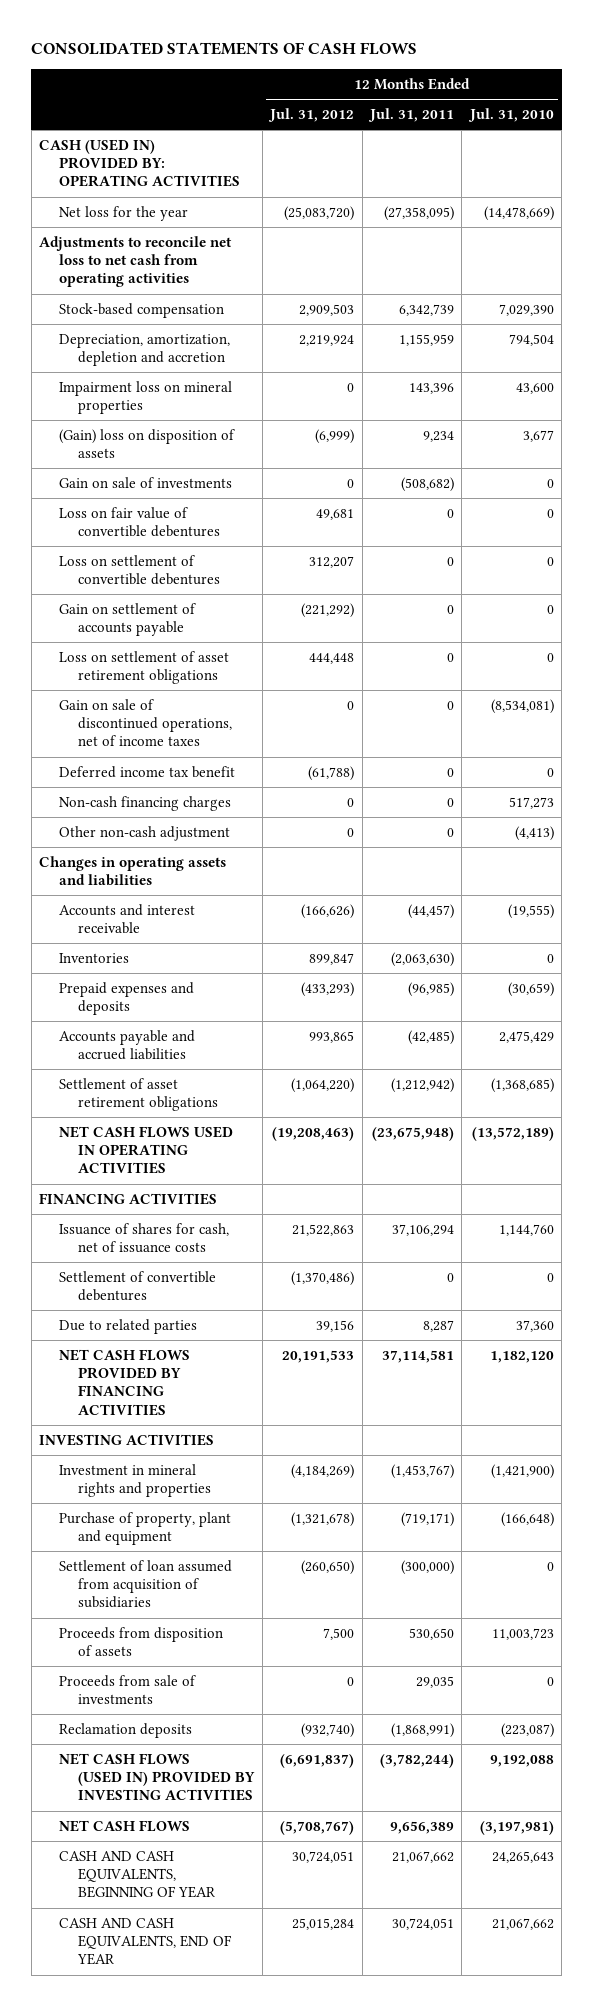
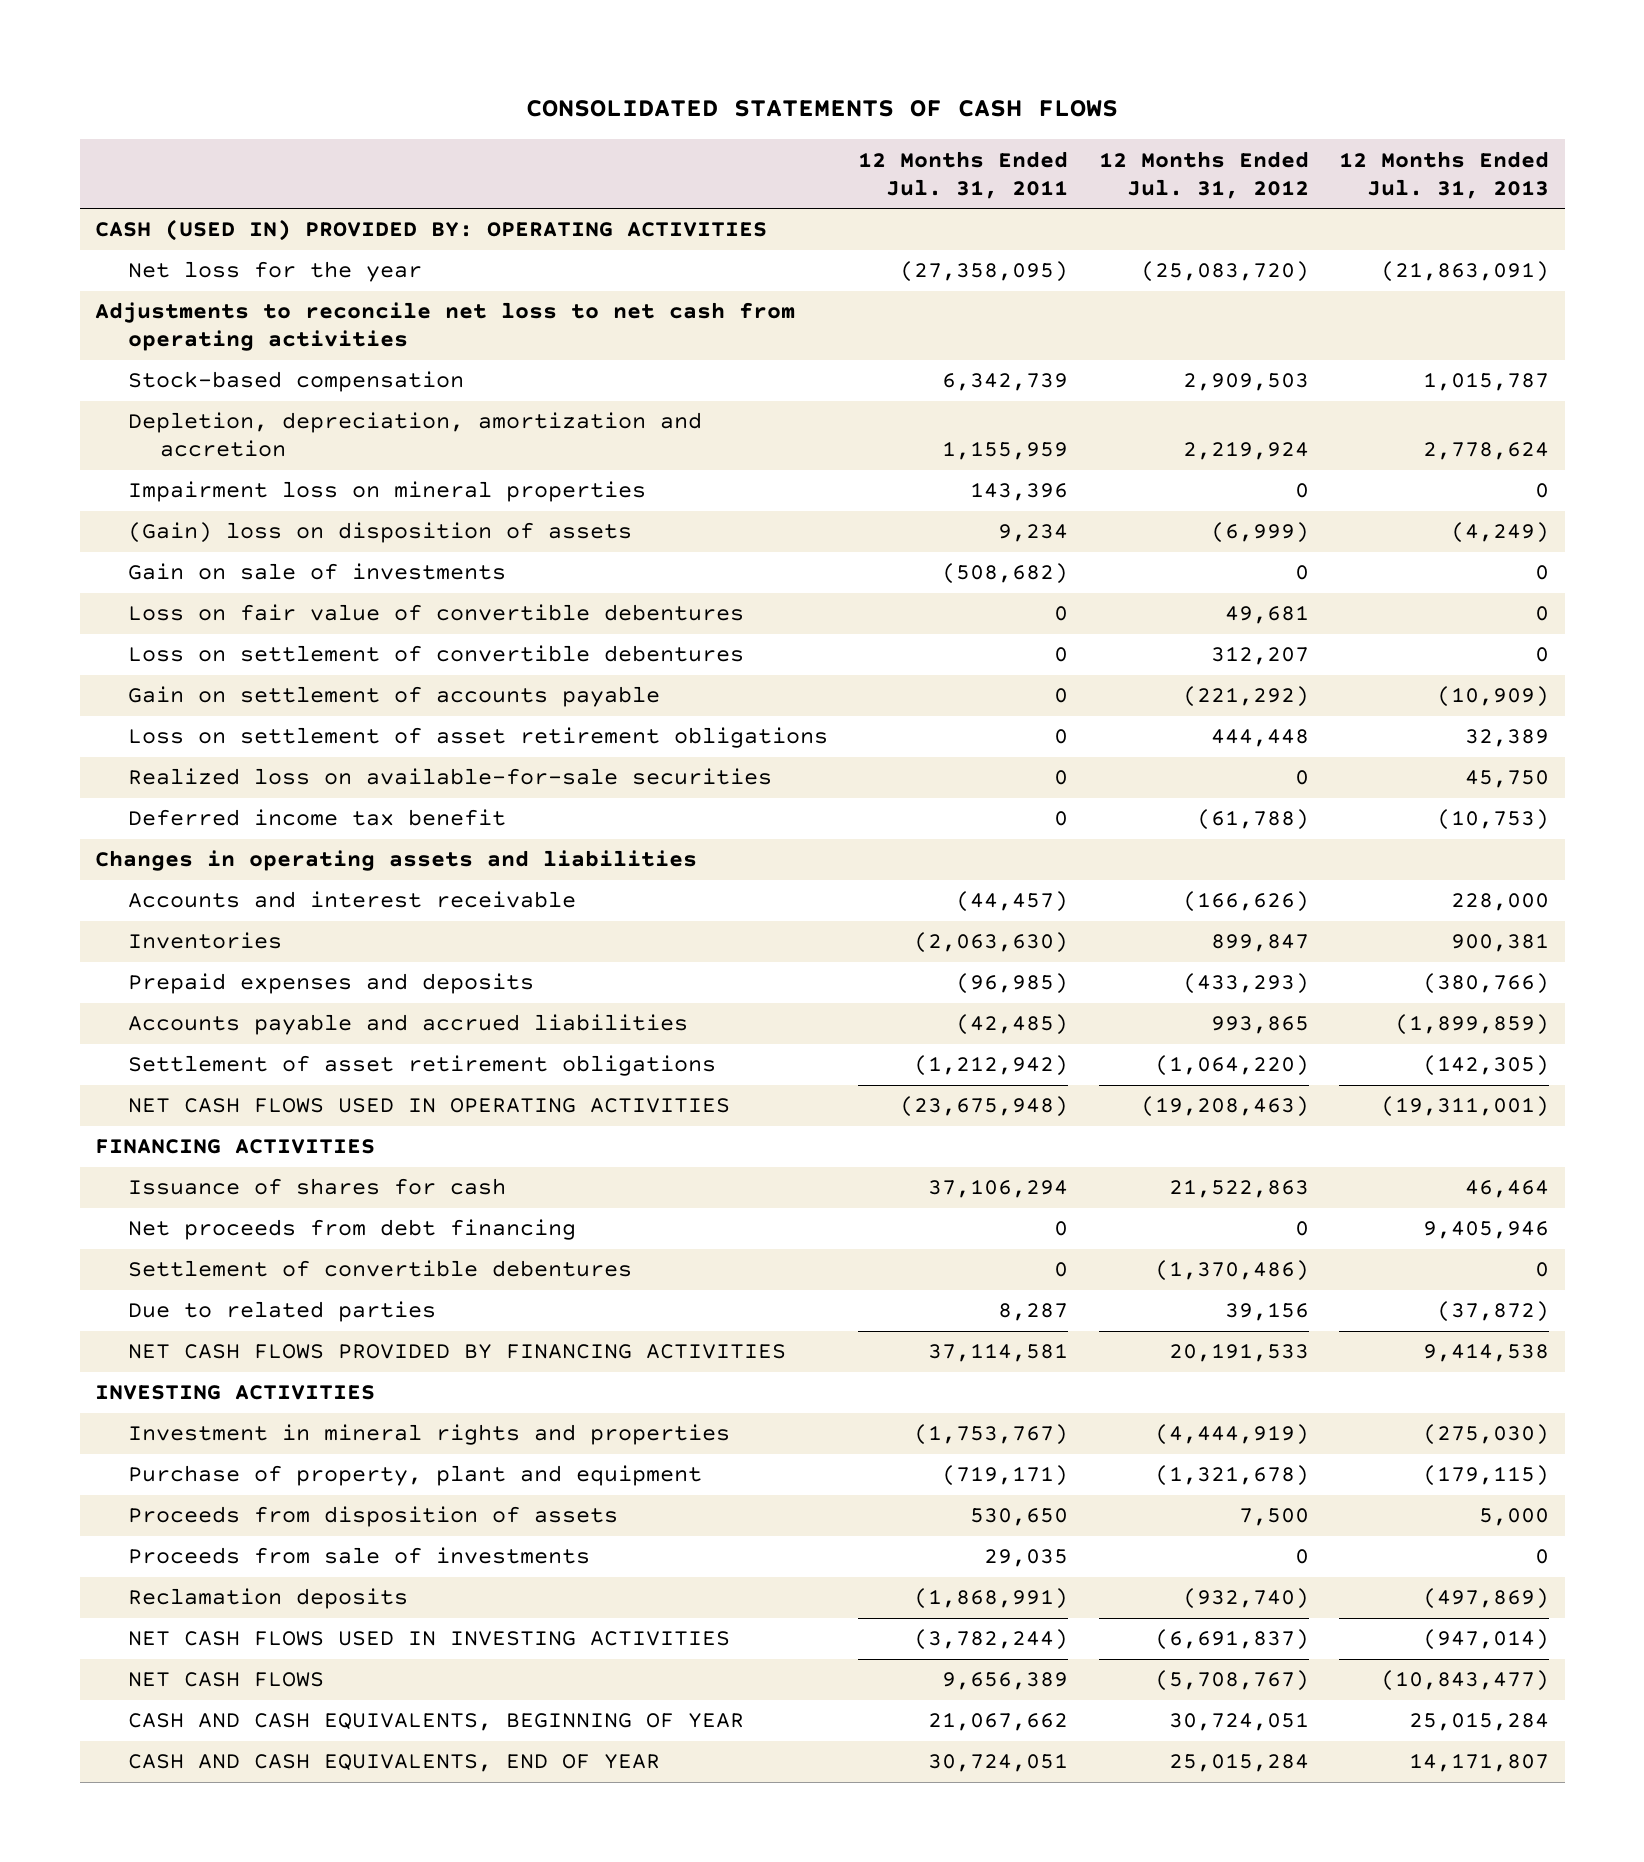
[467,107,554,122] Jul. 31, 2010 -> none
none -> [1339,150,1550,199] 12 Months Ended Jul. 31, 2013
[58,333,230,367] Depreciation, amortization, depletion and accretion -> [127,412,702,458] Depletion, depreciation, amortization and accretion
[58,698,233,747] Gain on sale of discontinued operations, net of income taxes -> none
none -> [127,768,772,786] Realized loss on available-for-sale securities
[58,795,231,811] Non-cash financing charges -> none
[58,825,230,841] Other non-cash adjustment -> none
[58,1222,229,1254] Issuance of shares for cash, net of issuance costs -> [127,1178,506,1196] Issuance of shares for cash
none -> [127,1219,576,1241] Net proceeds from debt financing
[291,1463,355,1479] (4,184,269) -> [1154,1424,1309,1446] (4,444,919)
[391,1463,455,1479] (1,453,767) -> [914,1424,1069,1446] (1,753,767)
[58,1559,232,1609] Settlement of loan assumed from acquisition of subsidiaries -> none
[58,1752,256,1802] NET CASH FLOWS (USED IN) PROVIDED BY INVESTING ACTIVITIES -> [127,1631,730,1647] NET CASH FLOWS USED IN INVESTING ACTIVITIES

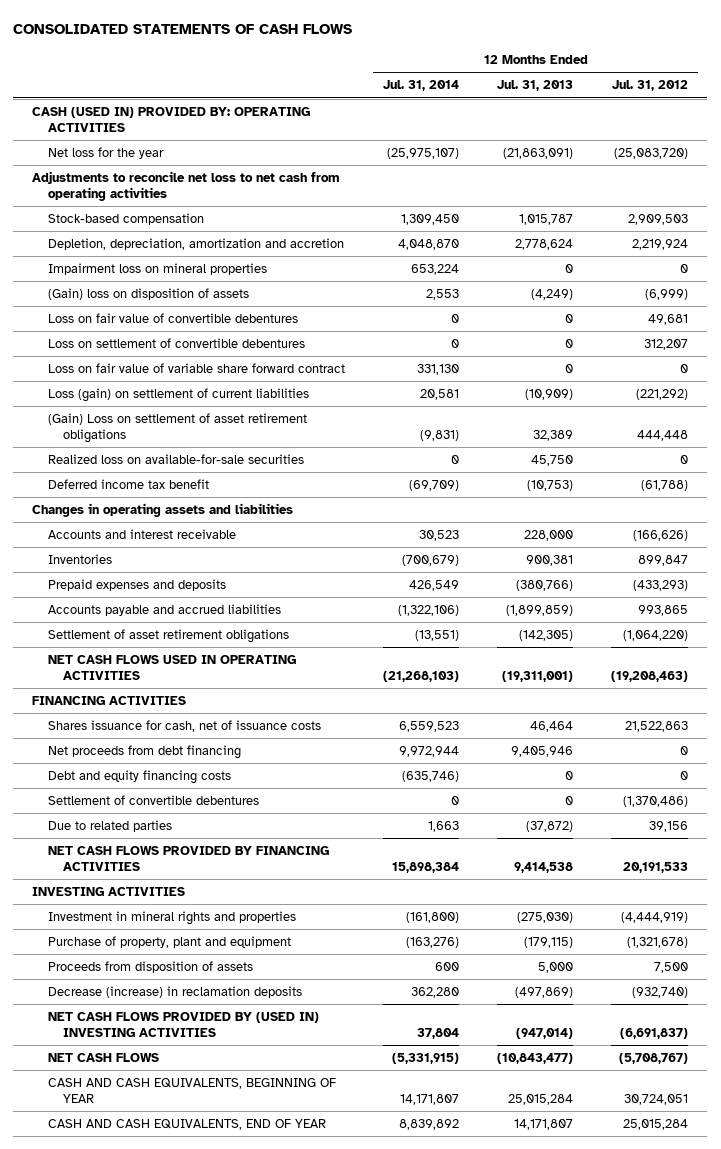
[858,150,1069,199] 12 Months Ended Jul. 31, 2011 -> none
none -> [382,80,459,92] Jul. 31, 2014
[127,563,506,581] Gain on sale of investments -> none
none -> [47,363,345,374] Loss on fair value of variable share forward contract
[127,686,660,708] Gain on settlement of accounts payable -> [47,388,309,403] Loss (gain) on settlement of current liabilities
[127,727,828,749] Loss on settlement of asset retirement obligations -> [47,413,307,443] (Gain) Loss on settlement of asset retirement obligations
[127,1178,506,1196] Issuance of shares for cash -> [47,720,321,733] Shares issuance for cash, net of issuance costs
none -> [47,770,231,785] Debt and equity financing costs
[127,1547,590,1565] Proceeds from sale of investments -> none
[127,1588,408,1610] Reclamation deposits -> [47,986,302,999] Decrease (increase) in reclamation deposits
[127,1631,730,1647] NET CASH FLOWS USED IN INVESTING ACTIVITIES -> [47,1012,319,1037] NET CASH FLOWS PROVIDED BY (USED IN) INVESTING ACTIVITIES

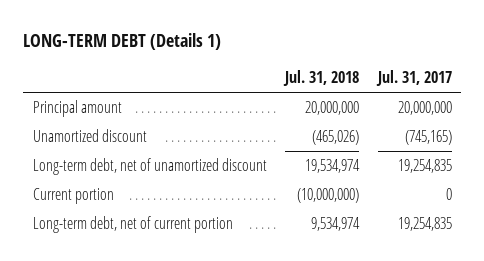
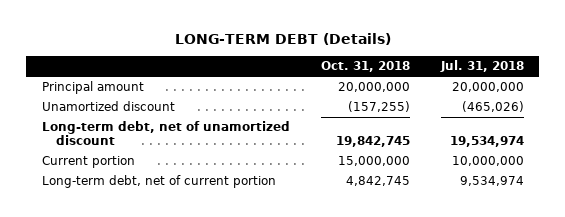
[23,33,222,51] LONG-TERM DEBT (Details 1) -> [174,33,391,46] LONG-TERM DEBT (Details)
[375,69,452,86] Jul. 31, 2017 -> none
none -> [320,61,410,73] Oct. 31, 2018
[297,188,360,204] (10,000,000) -> [451,156,524,167] 10,000,000

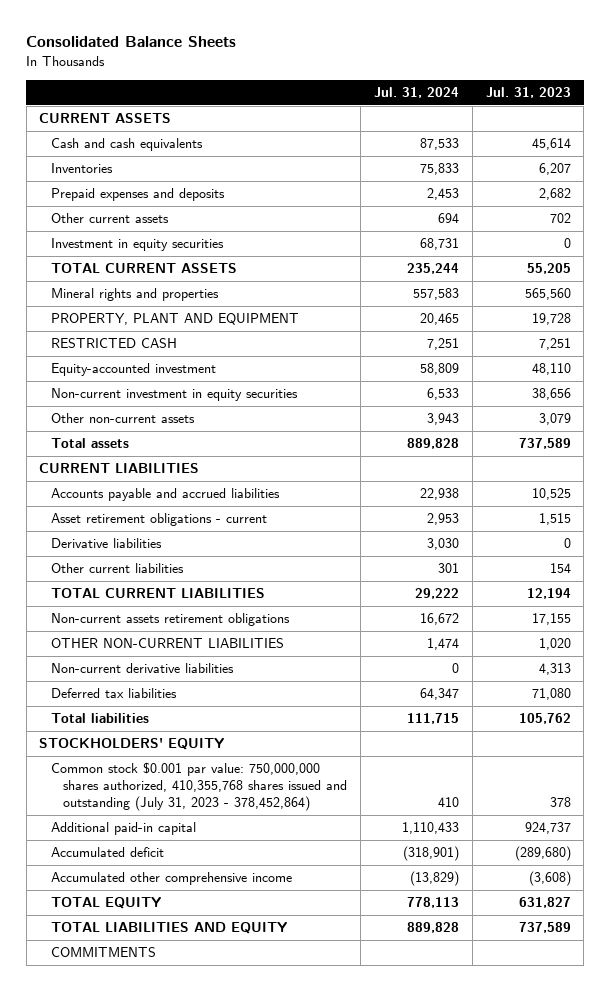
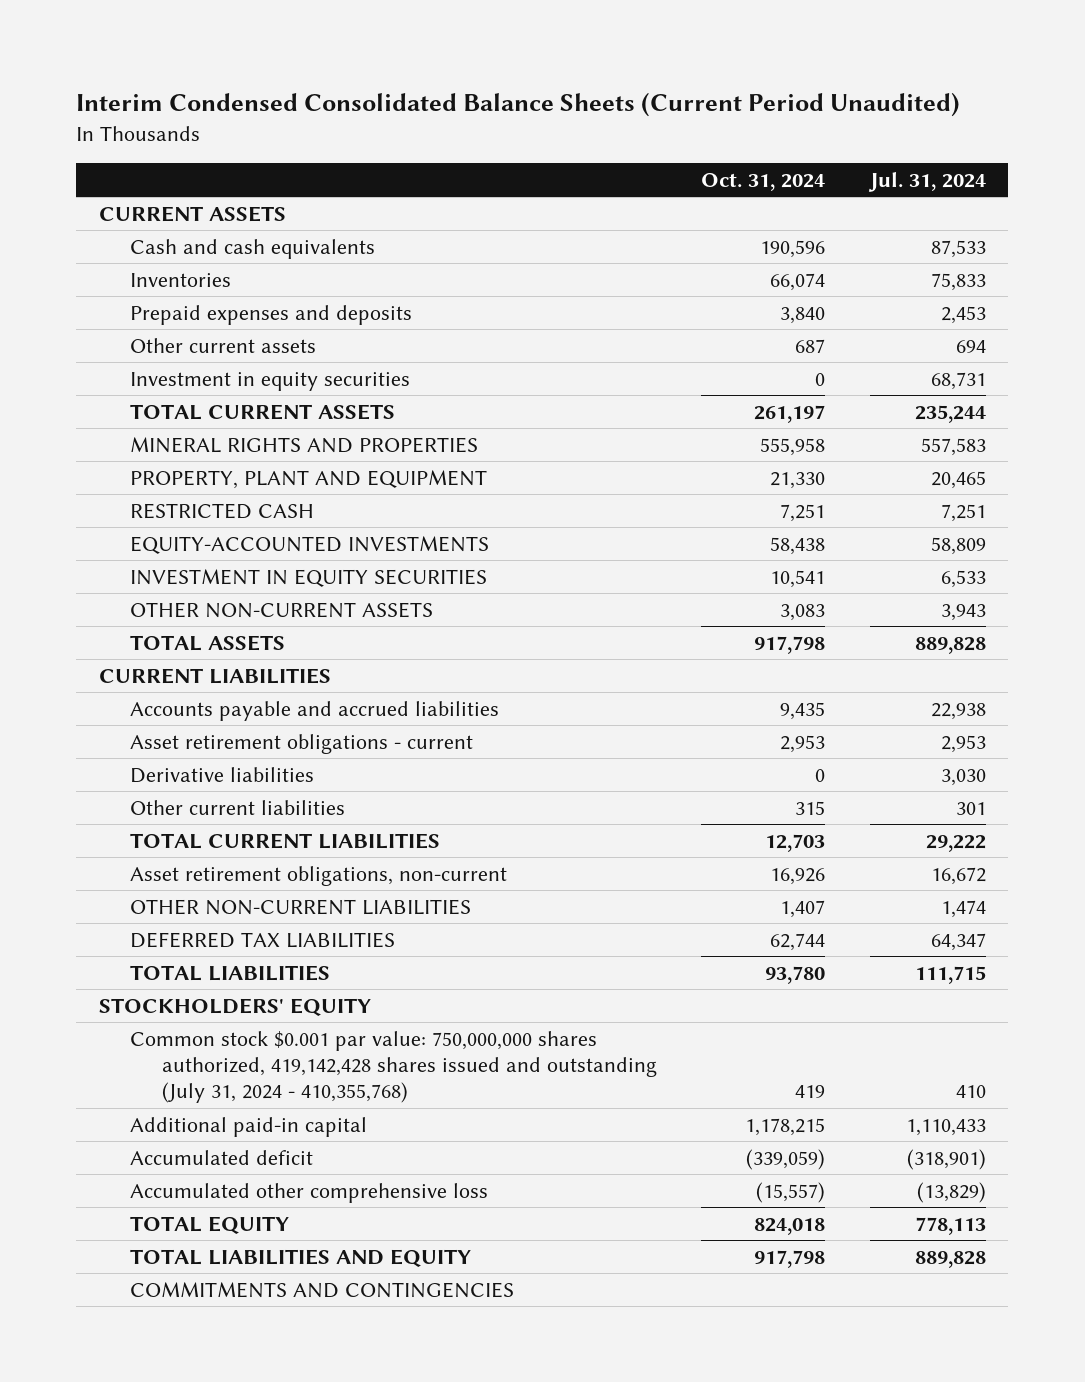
[26,36,237,48] Consolidated Balance Sheets -> [76,91,961,117] Interim Condensed Consolidated Balance Sheets (Current Period Unaudited)
[485,87,571,99] Jul. 31, 2023 -> none
none -> [701,172,826,191] Oct. 31, 2024
[51,288,220,302] Mineral rights and properties -> [130,436,479,453] MINERAL RIGHTS AND PROPERTIES
[51,363,217,377] Equity-accounted investment -> [130,535,490,554] EQUITY-ACCOUNTED INVESTMENTS
[51,388,299,402] Non-current investment in equity securities -> [130,568,488,587] INVESTMENT IN EQUITY SECURITIES
[51,413,196,424] Other non-current assets -> [130,601,434,618] OTHER NON-CURRENT ASSETS
[51,438,130,449] Total assets -> [130,634,286,651] TOTAL ASSETS
[51,613,291,627] Non-current assets retirement obligations -> [130,865,508,886] Asset retirement obligations, non-current
[51,663,235,674] Non-current derivative liabilities -> none
[51,688,178,699] Deferred tax liabilities -> [130,931,396,948] DEFERRED TAX LIABILITIES
[51,713,150,724] Total liabilities -> [130,964,331,981] TOTAL LIABILITIES
[51,762,347,812] Common stock $0.001 par value: 750,000,000 shares authorized, 410,355,768 shares issued and outstanding (July 31, 2023 - 378,452,864) -> [130,1030,657,1104] Common stock $0.001 par value: 750,000,000 shares authorized, 419,142,428 shares issued and outstanding (July 31, 2024 - 410,355,768)
[51,872,293,886] Accumulated other comprehensive income -> [130,1182,489,1203] Accumulated other comprehensive loss
[51,947,157,958] COMMITMENTS -> [130,1281,515,1298] COMMITMENTS AND CONTINGENCIES

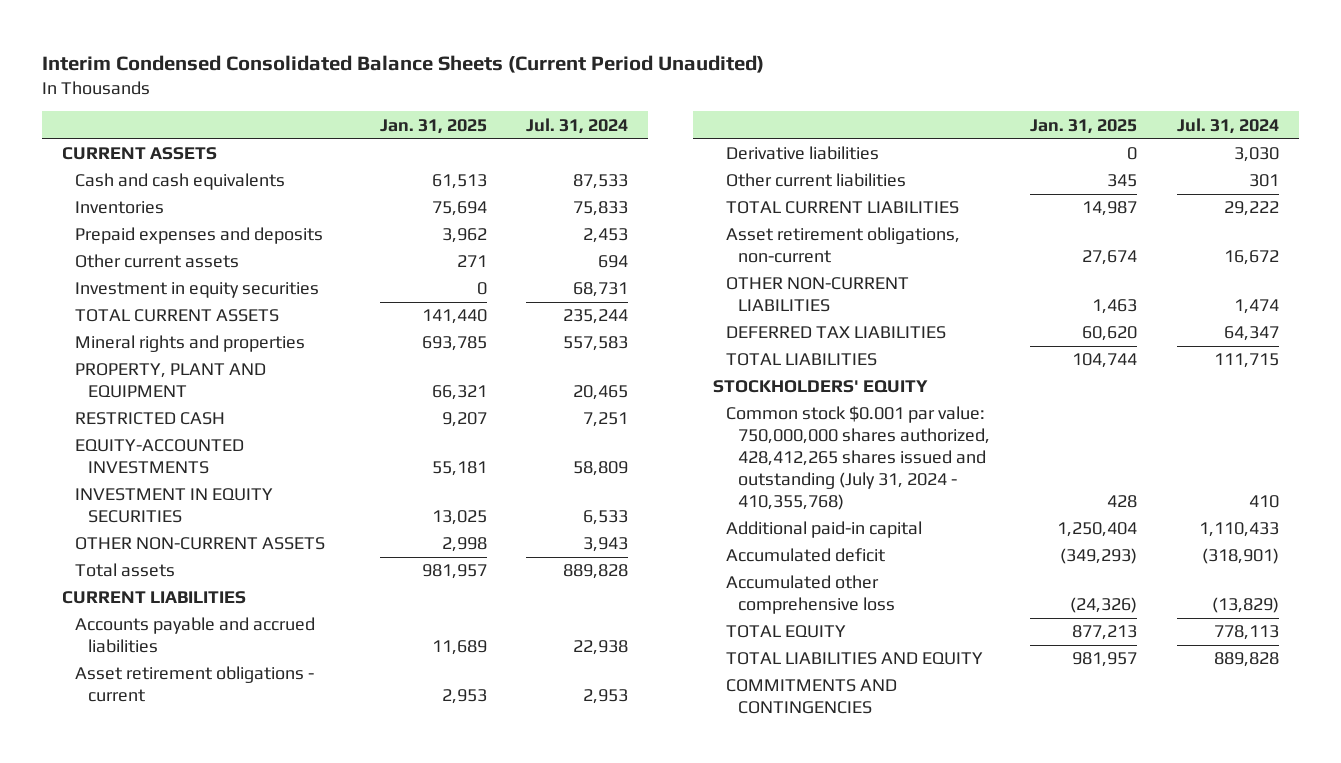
[701,172,826,191] Oct. 31, 2024 -> none
none -> [379,118,487,134] Jan. 31, 2025
[130,436,479,453] MINERAL RIGHTS AND PROPERTIES -> [74,335,305,353] Mineral rights and properties
[130,634,286,651] TOTAL ASSETS -> [74,563,175,578] Total assets
[130,1030,657,1104] Common stock $0.001 par value: 750,000,000 shares authorized, 419,142,428 shares issued and outstanding (July 31, 2024 - 410,355,768) -> [725,406,991,511] Common stock $0.001 par value: 750,000,000 shares authorized, 428,412,265 shares issued and outstanding (July 31, 2024 - 410,355,768)

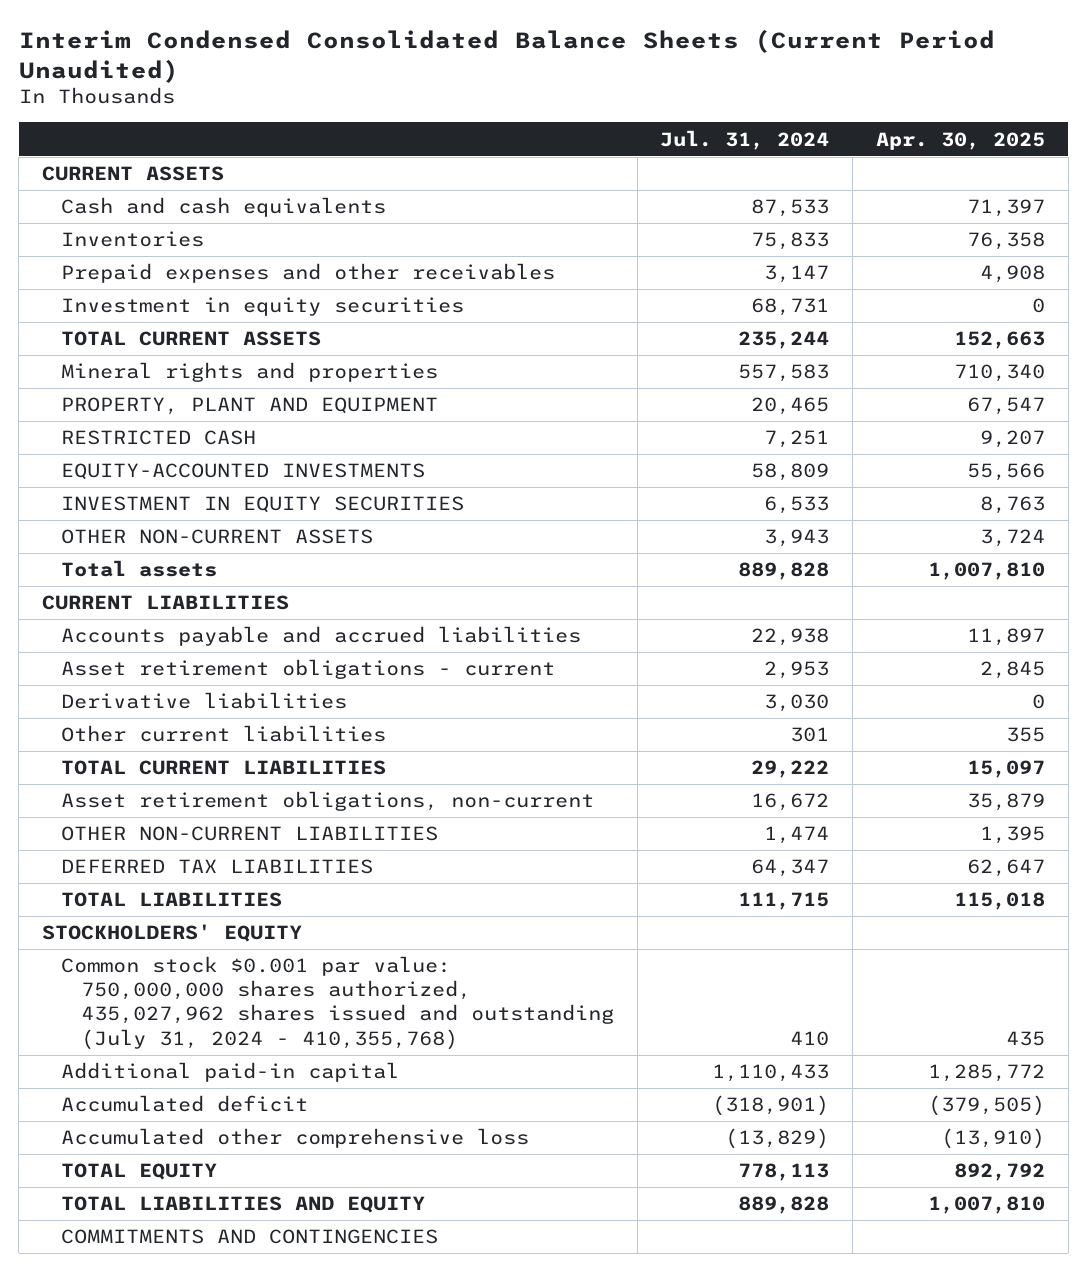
[379,118,487,134] Jan. 31, 2025 -> none
none -> [875,131,1045,150] Apr. 30, 2025
[74,254,239,269] Other current assets -> none
[74,227,323,245] Prepaid expenses and deposits -> [61,263,556,284] Prepaid expenses and other receivables
[583,228,629,244] 2,453 -> [764,265,830,284] 3,147
[725,406,991,511] Common stock $0.001 par value: 750,000,000 shares authorized, 428,412,265 shares issued and outstanding (July 31, 2024 - 410,355,768) -> [61,956,614,1050] Common stock $0.001 par value: 750,000,000 shares authorized, 435,027,962 shares issued and outstanding (July 31, 2024 - 410,355,768)

